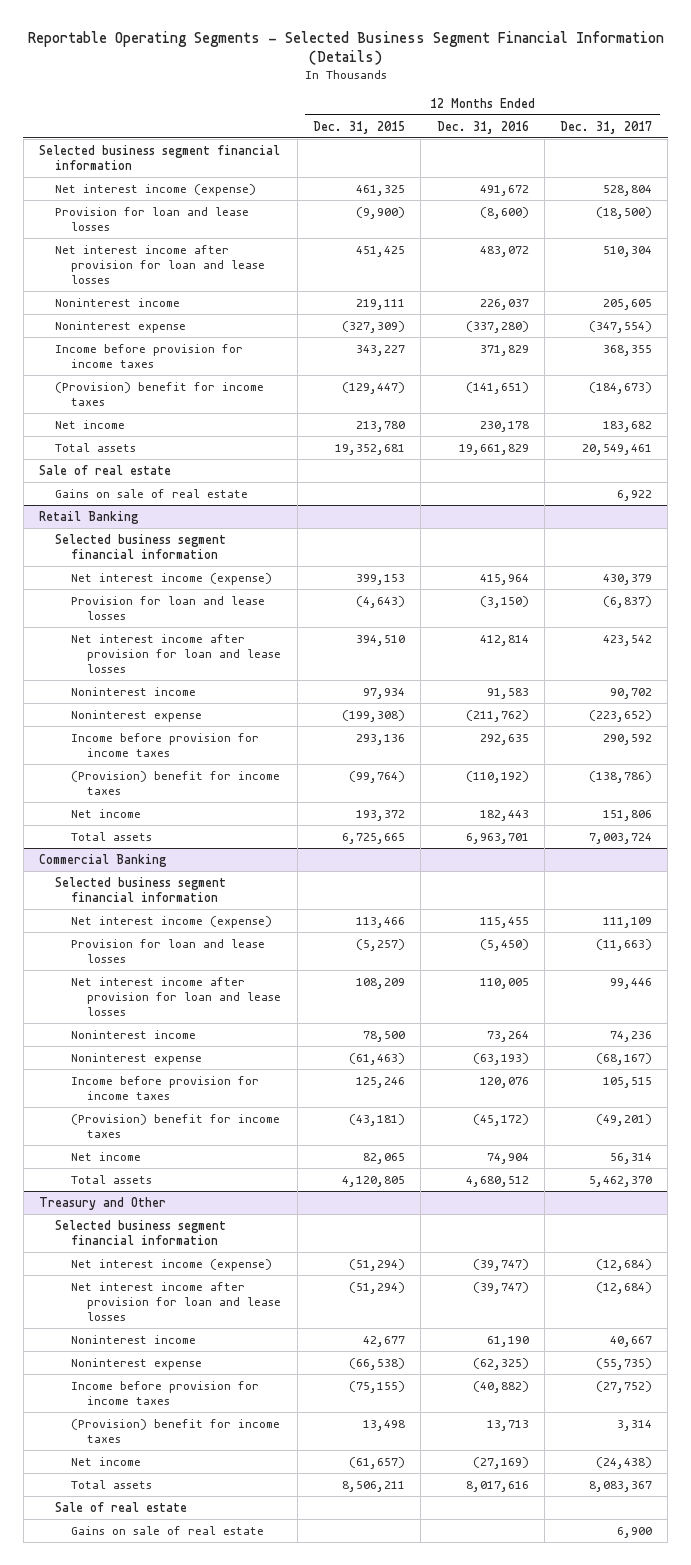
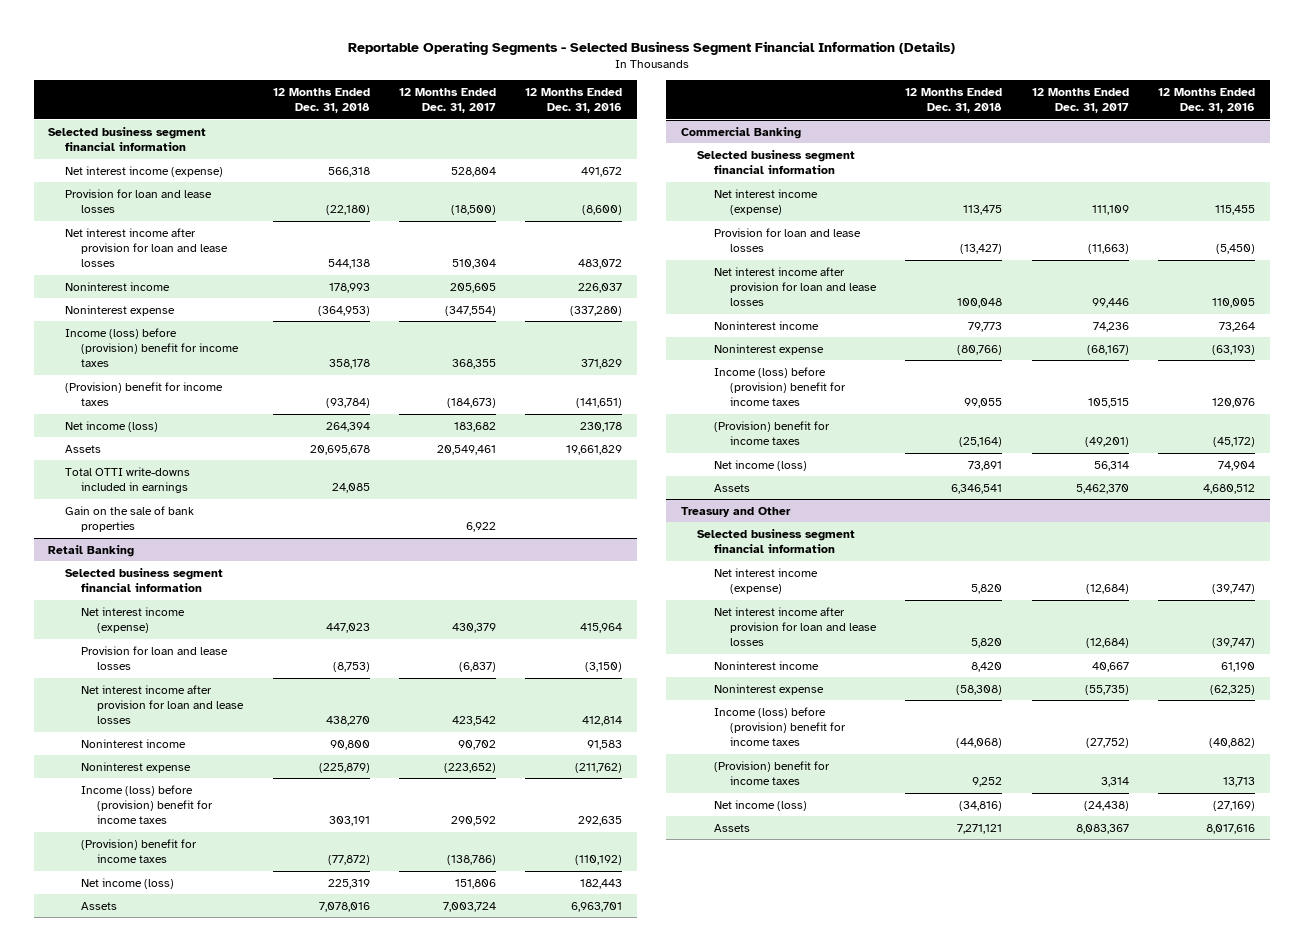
[312,120,405,134] Dec. 31, 2015 -> none
none -> [272,87,370,114] 12 Months Ended Dec. 31, 2018
[55,343,244,368] Income before provision for income taxes -> [64,327,239,368] Income (loss) before (provision) benefit for income taxes
[39,464,172,475] Sale of real estate -> none
[55,419,126,429] Net income -> [64,420,158,432] Net income (loss)
[55,442,137,452] Total assets -> [64,444,101,453] Assets
none -> [64,466,190,494] Total OTTI write-downs included in earnings
[55,488,249,498] Gains on sale of real estate -> [64,505,194,533] Gain on the sale of bank properties
[71,732,260,757] Income before provision for income taxes -> [80,784,214,825] Income (loss) before (provision) benefit for income taxes
[71,808,142,818] Net income -> [80,877,174,889] Net income (loss)
[71,831,153,841] Total assets -> [80,901,117,910] Assets
[71,1075,260,1100] Income before provision for income taxes -> [713,366,847,407] Income (loss) before (provision) benefit for income taxes
[71,1151,142,1161] Net income -> [713,459,807,471] Net income (loss)
[71,1174,153,1184] Total assets -> [713,483,750,492] Assets
[71,1380,260,1405] Income before provision for income taxes -> [713,706,847,747] Income (loss) before (provision) benefit for income taxes
[55,1501,188,1512] Sale of real estate -> none
[71,1525,265,1535] Gains on sale of real estate -> none
[71,1456,142,1466] Net income -> [713,799,807,811] Net income (loss)
[71,1479,153,1489] Total assets -> [713,823,750,832] Assets

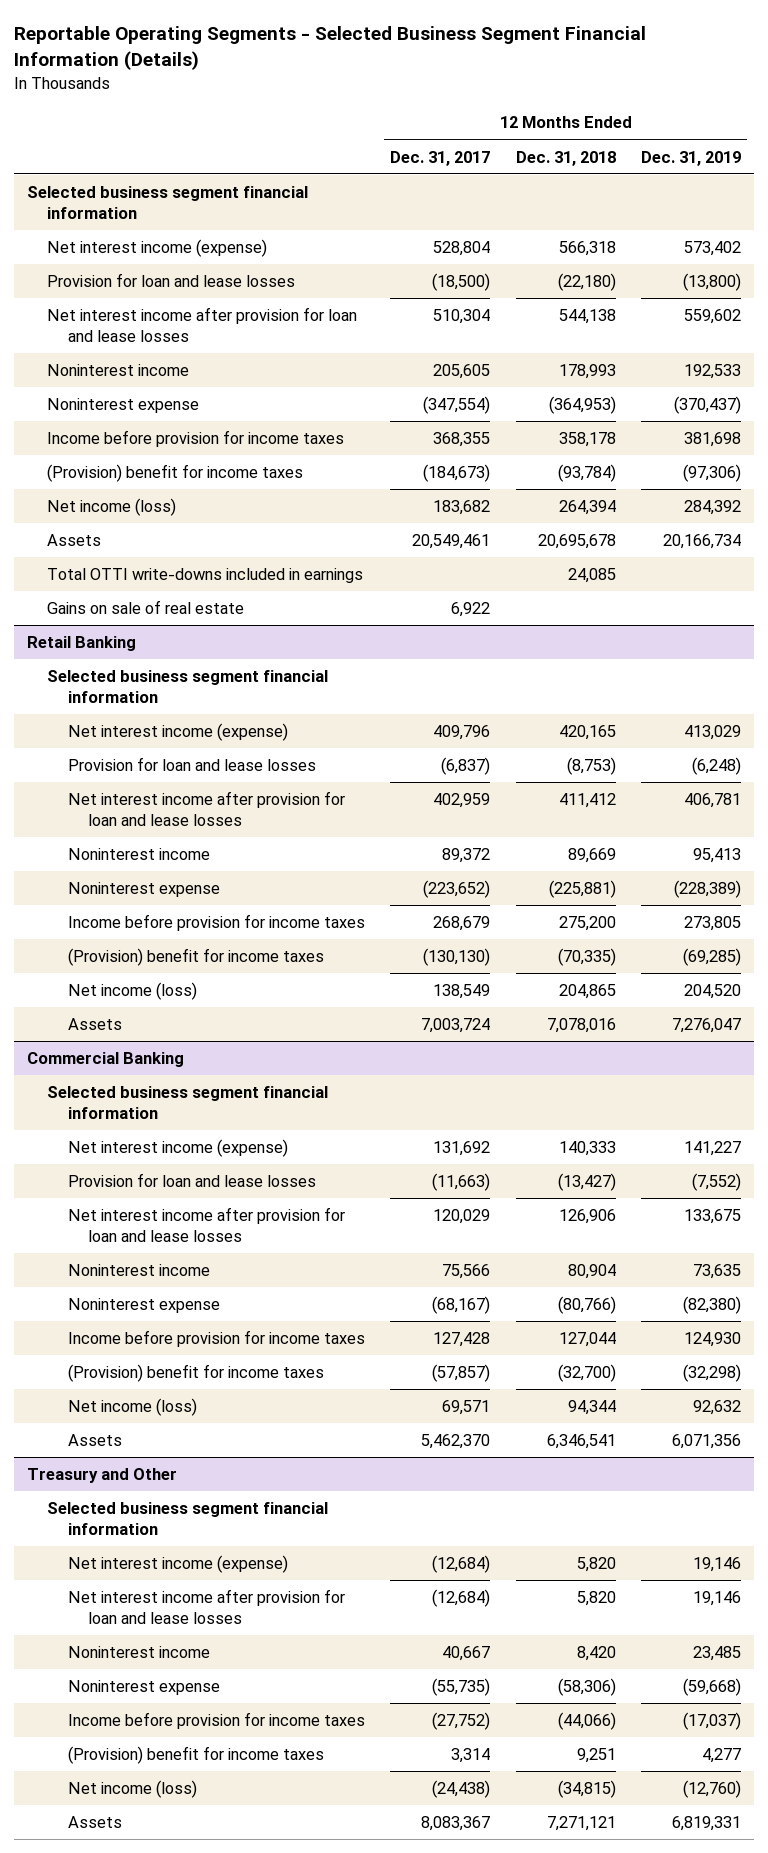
[525,87,623,114] 12 Months Ended Dec. 31, 2016 -> none
none -> [641,150,742,166] Dec. 31, 2019
[64,327,239,368] Income (loss) before (provision) benefit for income taxes -> [47,429,345,447] Income before provision for income taxes
[64,505,194,533] Gain on the sale of bank properties -> [47,599,245,614] Gains on sale of real estate
[325,623,370,634] 447,023 -> [558,724,616,740] 420,165
[451,623,496,634] 430,379 -> [433,724,491,740] 409,796
[325,716,370,727] 438,270 -> [558,792,616,808] 411,412
[451,716,496,727] 423,542 -> [433,792,491,808] 402,959
[329,739,370,750] 90,800 -> [567,847,616,863] 89,669
[457,739,496,750] 90,702 -> [442,847,491,863] 89,372
[318,762,370,773] (225,879) -> [548,879,616,898] (225,881)
[80,784,214,825] Income (loss) before (provision) benefit for income taxes -> [67,913,365,931] Income before provision for income taxes
[328,816,370,827] 303,191 -> [558,915,616,931] 275,200
[450,816,496,827] 290,592 -> [433,915,491,931] 268,679
[327,855,370,866] (77,872) -> [557,947,616,966] (70,335)
[446,855,496,866] (138,786) -> [423,947,491,966] (130,130)
[327,878,370,889] 225,319 -> [558,983,616,999] 204,865
[454,878,496,889] 151,806 -> [433,983,491,999] 138,549
[963,205,1003,216] 113,475 -> [558,1140,616,1156] 140,333
[1091,205,1129,216] 111,109 -> [433,1140,491,1156] 131,692
[957,298,1003,309] 100,048 -> [558,1208,616,1224] 126,906
[1091,298,1129,309] 99,446 -> [433,1208,491,1224] 120,029
[968,321,1003,332] 79,773 -> [567,1263,616,1279] 80,904
[1092,321,1129,332] 74,236 -> [442,1263,491,1279] 75,566
[713,366,847,407] Income (loss) before (provision) benefit for income taxes -> [67,1329,365,1347] Income before provision for income taxes
[964,398,1003,409] 99,055 -> [558,1331,616,1347] 127,044
[1087,398,1129,409] 105,515 -> [433,1331,491,1347] 127,428
[959,437,1003,448] (25,164) -> [557,1363,616,1382] (32,700)
[1084,437,1129,448] (49,201) -> [432,1363,491,1382] (57,857)
[968,460,1003,471] 73,891 -> [567,1399,616,1415] 94,344
[1093,460,1129,471] 56,314 -> [442,1399,491,1415] 69,571
[956,684,1003,695] (58,308) -> [557,1677,616,1696] (58,306)
[713,706,847,747] Income (loss) before (provision) benefit for income taxes -> [67,1711,365,1729] Income before provision for income taxes
[956,738,1003,749] (44,068) -> [557,1711,616,1730] (44,066)
[972,777,1003,788] 9,252 -> [576,1747,616,1763] 9,251
[959,800,1003,811] (34,816) -> [557,1779,616,1798] (34,815)

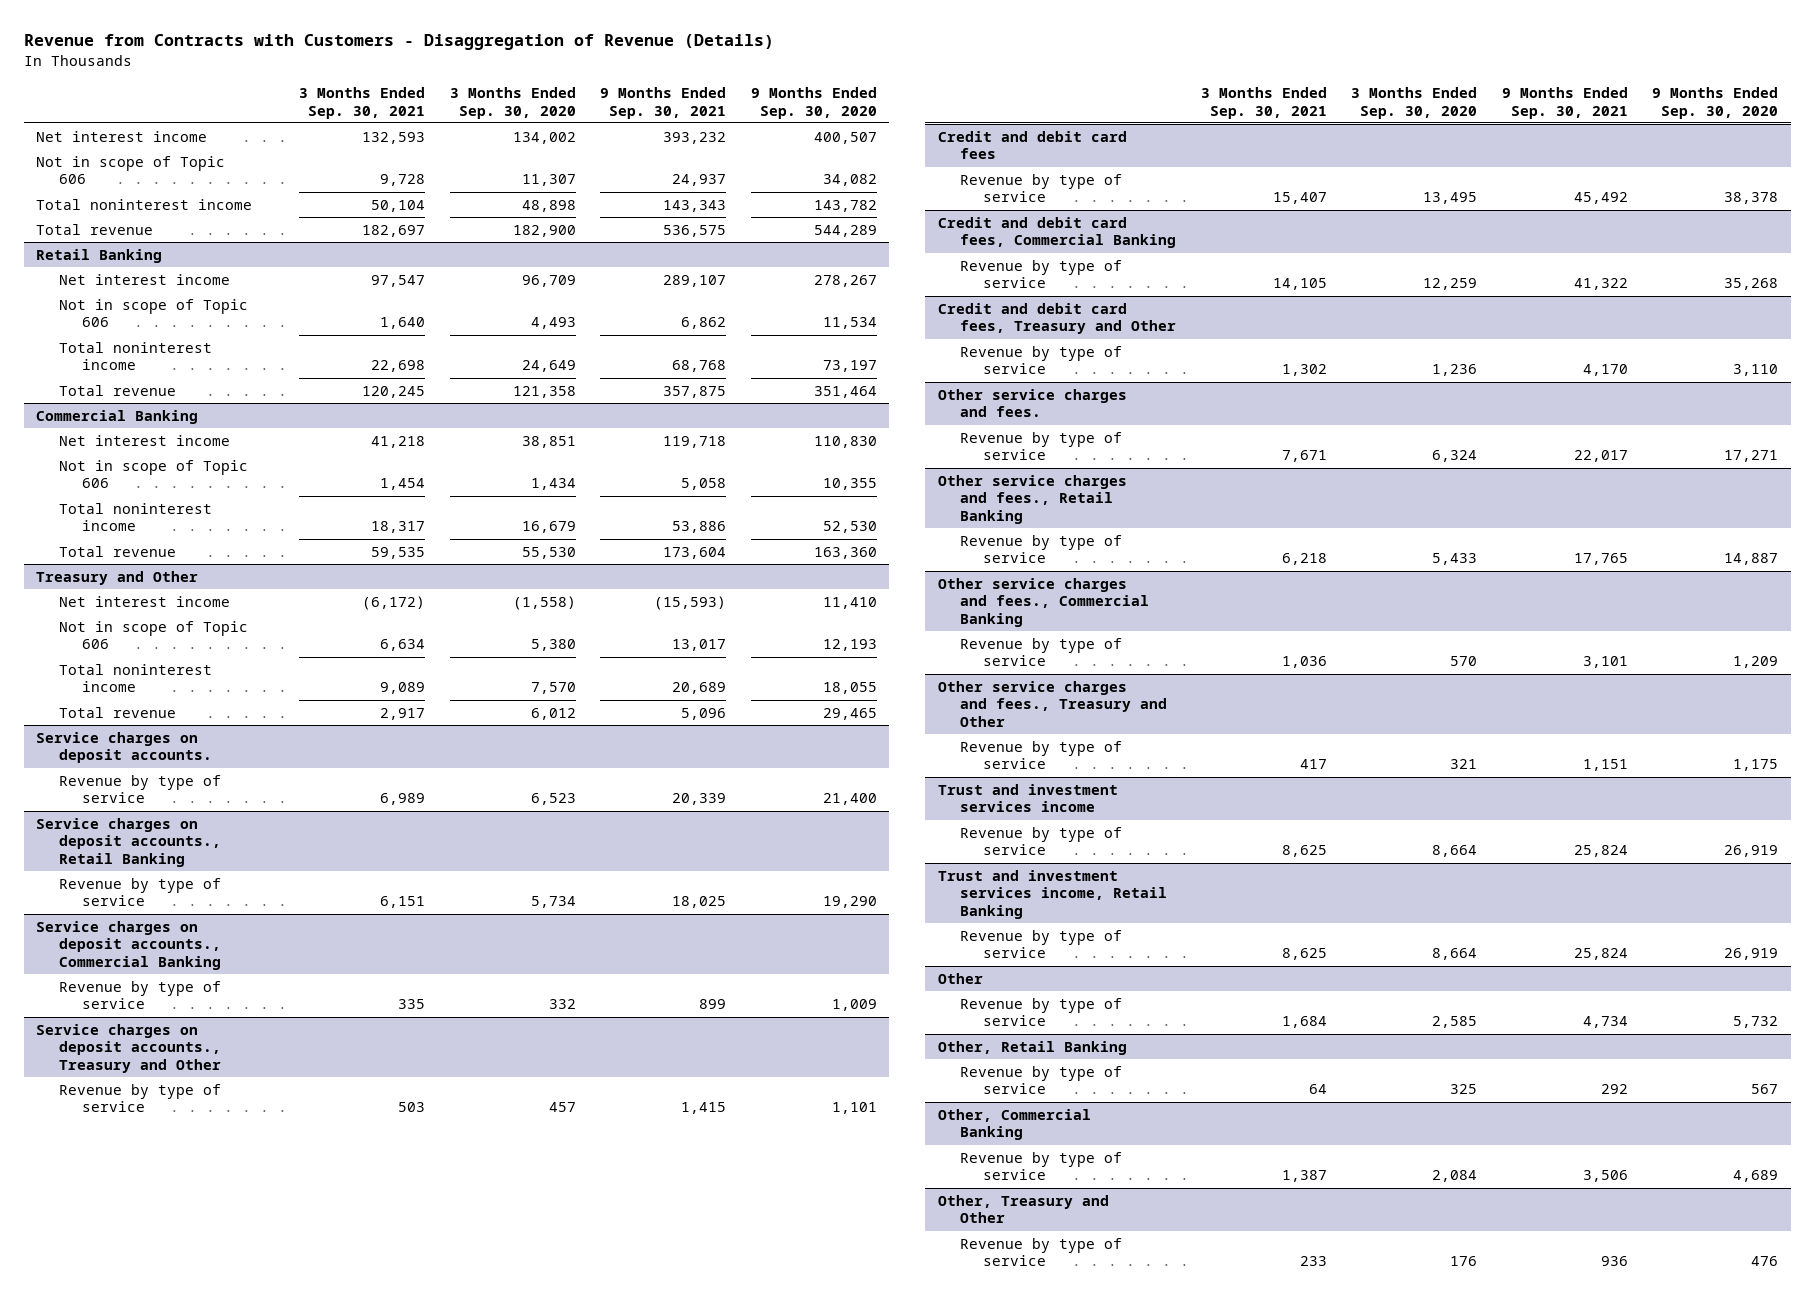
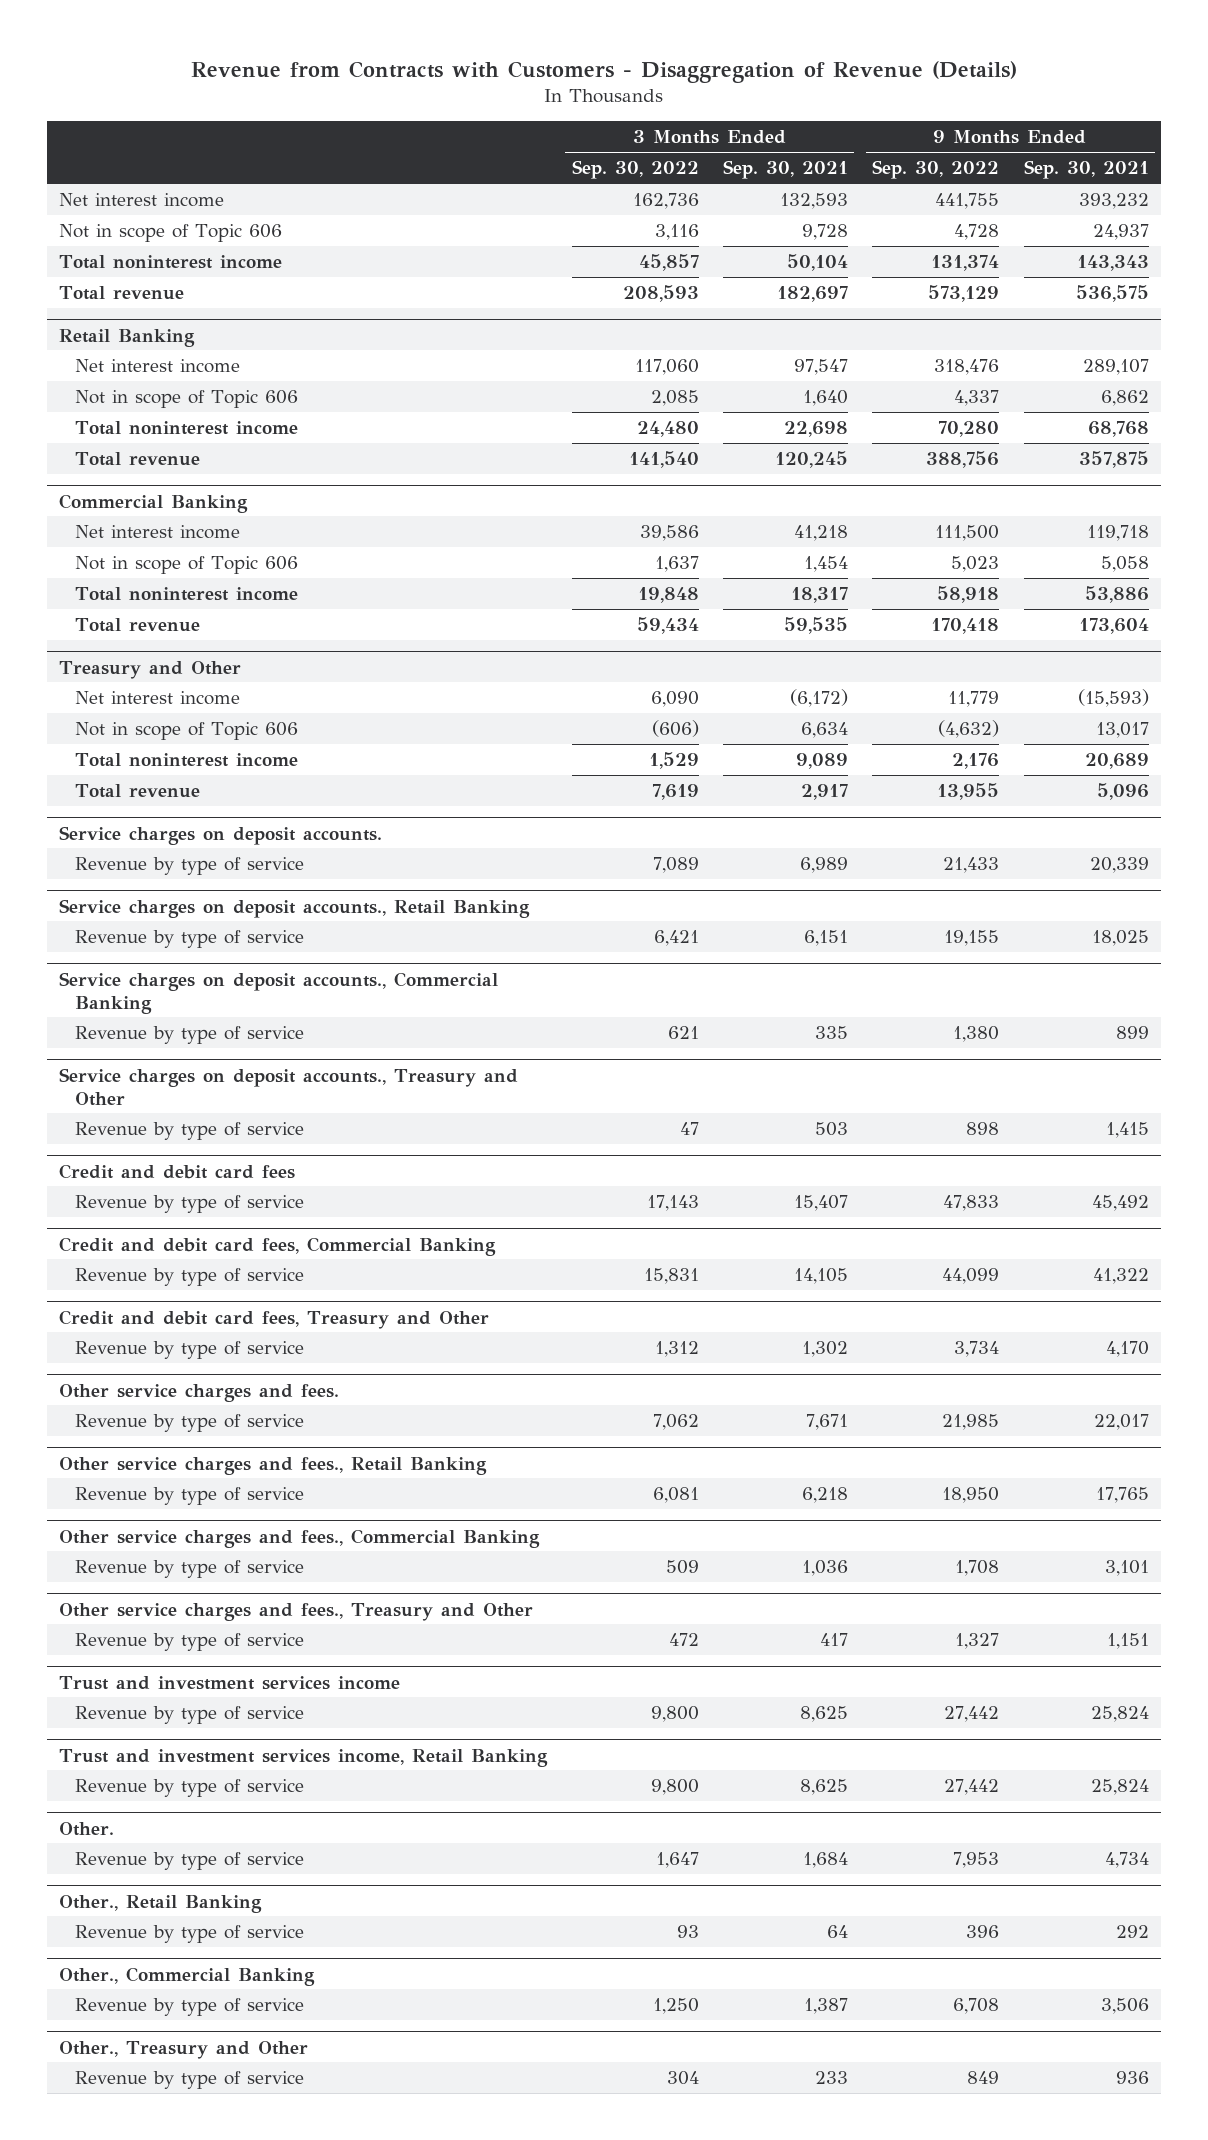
[449,86,576,119] 3 Months Ended Sep. 30, 2020 -> none
[750,86,877,119] 9 Months Ended Sep. 30, 2020 -> none
none -> [571,160,699,180] Sep. 30, 2022
none -> [872,160,1000,180] Sep. 30, 2022
[937,972,983,984] Other -> [59,1821,115,1836] Other.
[937,1040,1127,1055] Other, Retail Banking -> [59,1894,263,1913] Other., Retail Banking
[937,1108,1091,1141] Other, Commercial Banking -> [59,1966,316,1986] Other., Commercial Banking
[937,1194,1109,1224] Other, Treasury and Other -> [59,2040,309,2059] Other., Treasury and Other

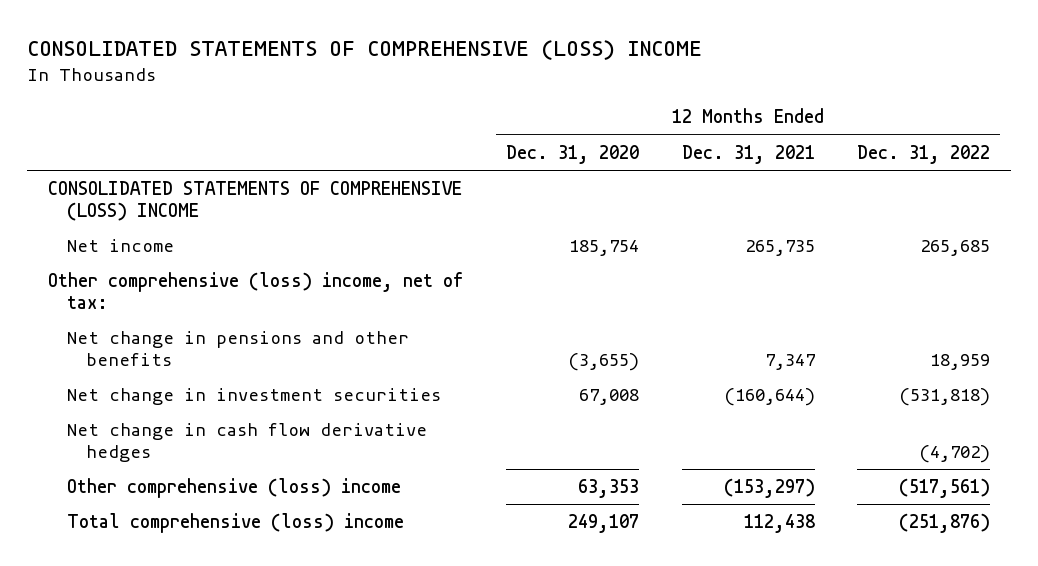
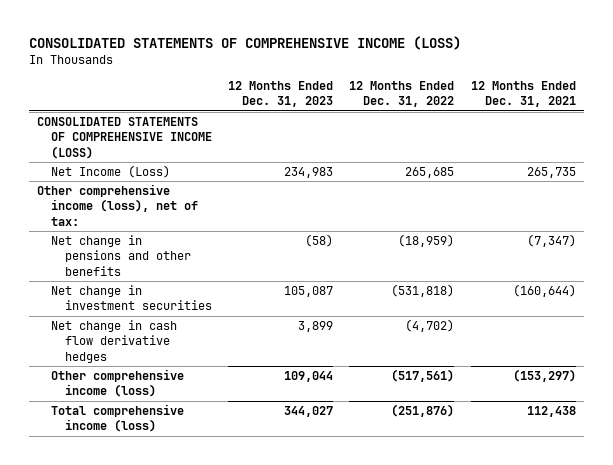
[27,39,703,60] CONSOLIDATED STATEMENTS OF COMPREHENSIVE (LOSS) INCOME -> [28,35,461,50] CONSOLIDATED STATEMENTS OF COMPREHENSIVE INCOME (LOSS)
[506,144,640,164] Dec. 31, 2020 -> none
none -> [228,80,334,108] 12 Months Ended Dec. 31, 2023
[48,181,463,222] CONSOLIDATED STATEMENTS OF COMPREHENSIVE (LOSS) INCOME -> [36,117,212,159] CONSOLIDATED STATEMENTS OF COMPREHENSIVE INCOME (LOSS)
[67,239,175,253] Net income -> [50,165,170,179] Net Income (Loss)
[48,272,465,310] Other comprehensive (loss) income, net of tax: -> [36,184,198,226] Other comprehensive income (loss), net of tax:
[764,354,815,371] 7,347 -> [526,234,576,248] (7,347)
[929,354,990,371] 18,959 -> [398,234,455,248] (18,959)
[67,478,402,499] Other comprehensive (loss) income -> [50,369,184,398] Other comprehensive income (loss)
[67,513,405,534] Total comprehensive (loss) income -> [50,404,184,433] Total comprehensive income (loss)

